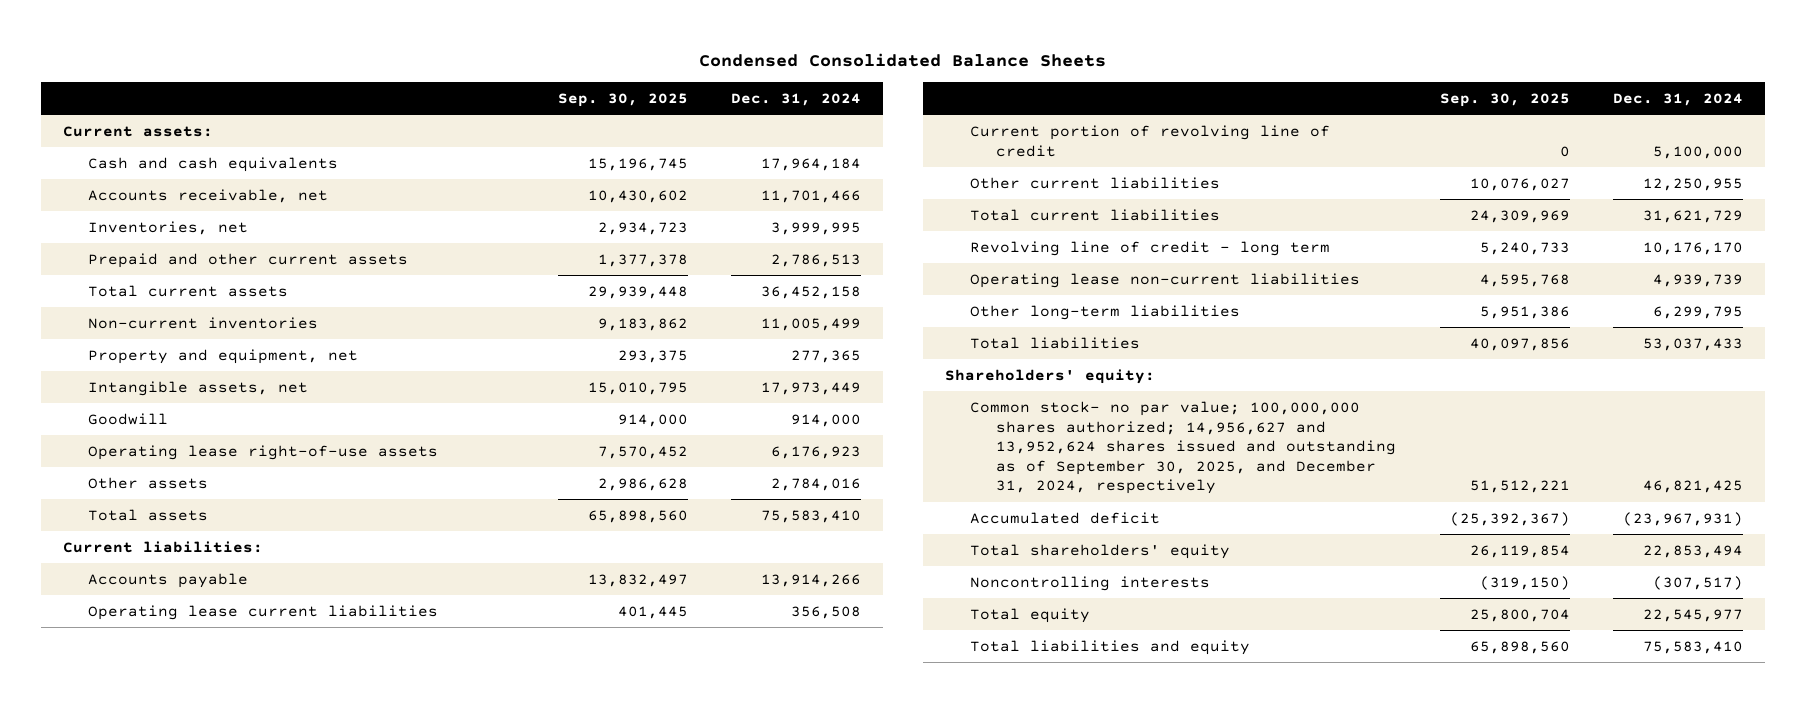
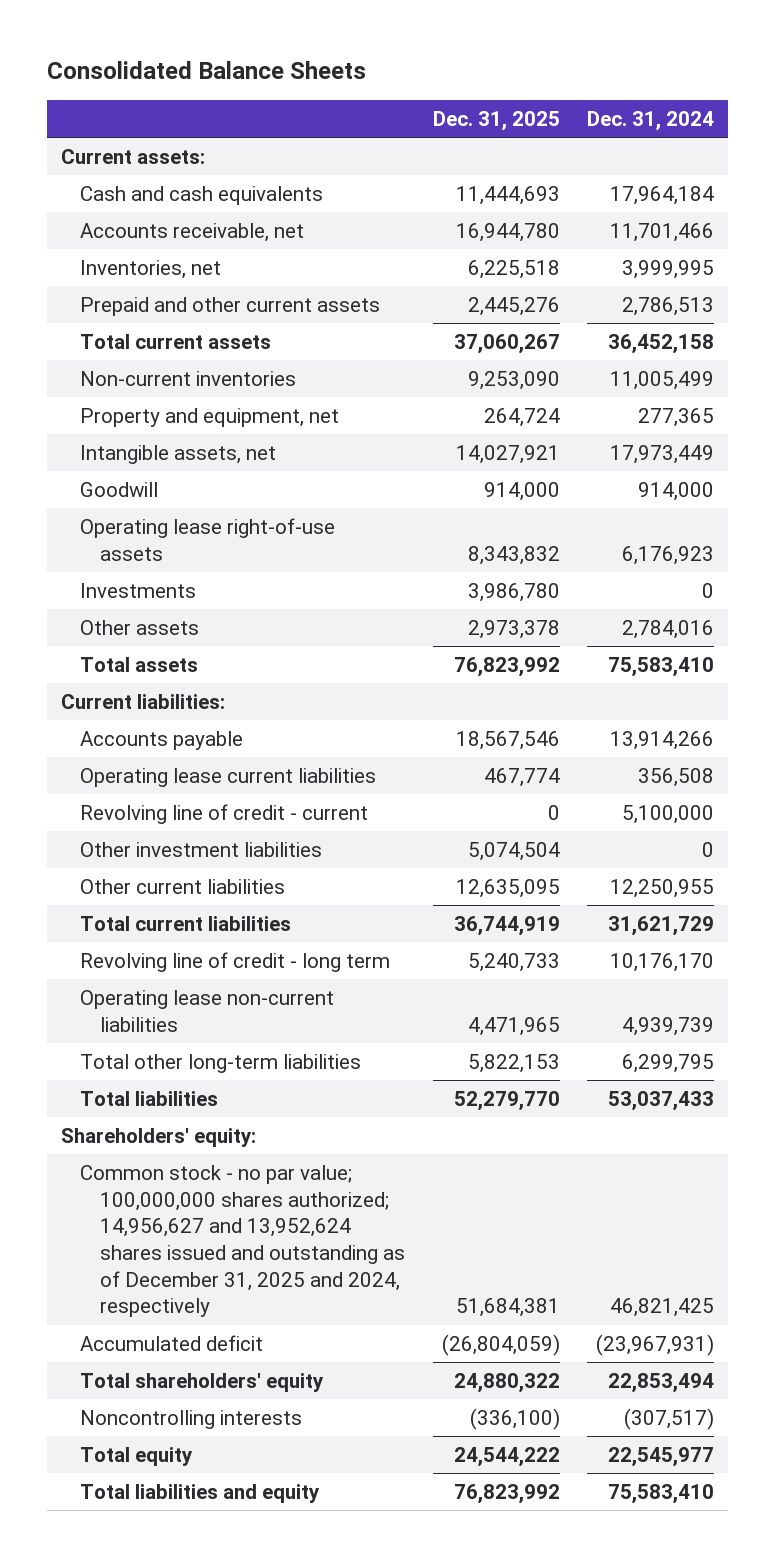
[699,52,1107,67] Condensed Consolidated Balance Sheets -> [46,61,366,80] Consolidated Balance Sheets
[557,92,688,107] Sep. 30, 2025 -> none
none -> [432,110,560,131] Dec. 31, 2025
none -> [80,583,197,599] Investments
[970,124,1331,157] Current portion of revolving line of credit -> [80,804,369,825] Revolving line of credit - current
none -> [80,842,323,858] Other investment liabilities
[970,304,1241,320] Other long-term liabilities -> [80,1054,362,1074] Total other long-term liabilities
[970,400,1396,495] Common stock- no par value; 100,000,000 shares authorized; 14,956,627 and 13,952,624 shares issued and outstanding as of September 30, 2025, and December 31, 2024, respectively -> [80,1165,405,1318] Common stock - no par value; 100,000,000 shares authorized; 14,956,627 and 13,952,624 shares issued and outstanding as of December 31, 2025 and 2024, respectively

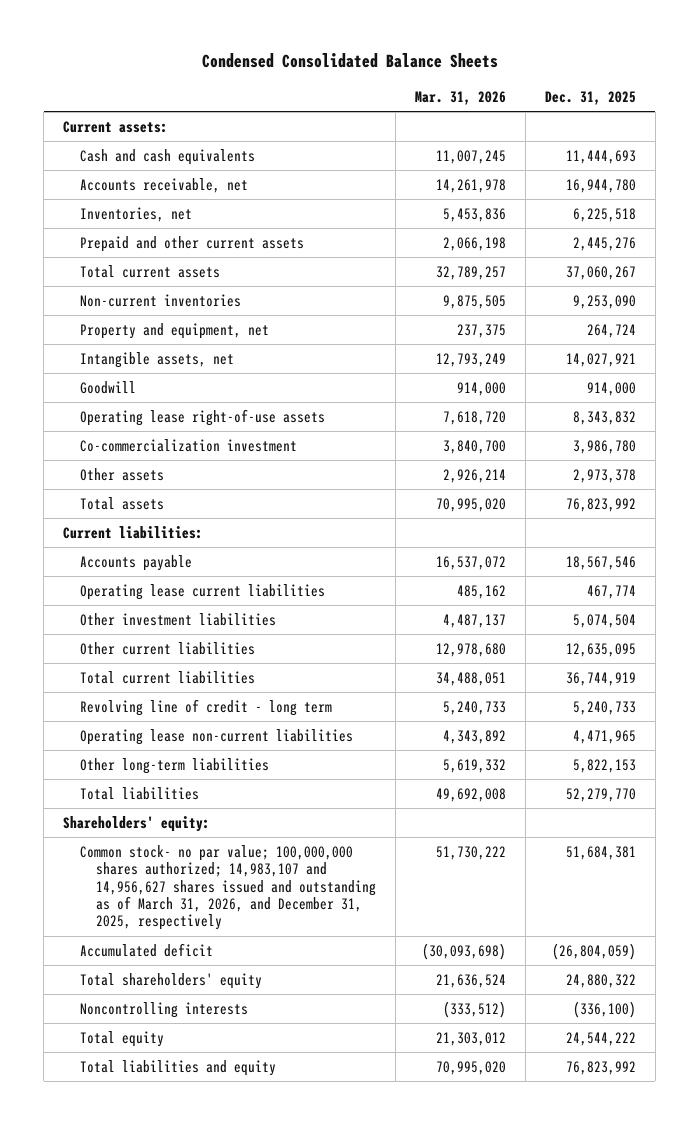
[46,61,366,80] Consolidated Balance Sheets -> [201,53,498,69] Condensed Consolidated Balance Sheets
[587,110,715,131] Dec. 31, 2024 -> none
none -> [415,90,507,105] Mar. 31, 2026
[80,583,197,599] Investments -> [79,438,297,452] Co-commercialization investment
[80,804,369,825] Revolving line of credit - current -> none
[80,1054,362,1074] Total other long-term liabilities -> [79,757,269,774] Other long-term liabilities
[80,1165,405,1318] Common stock - no par value; 100,000,000 shares authorized; 14,956,627 and 13,952,624 shares issued and outstanding as of December 31, 2025 and 2024, respectively -> [79,844,377,931] Common stock- no par value; 100,000,000 shares authorized; 14,983,107 and 14,956,627 shares issued and outstanding as of March 31, 2026, and December 31, 2025, respectively

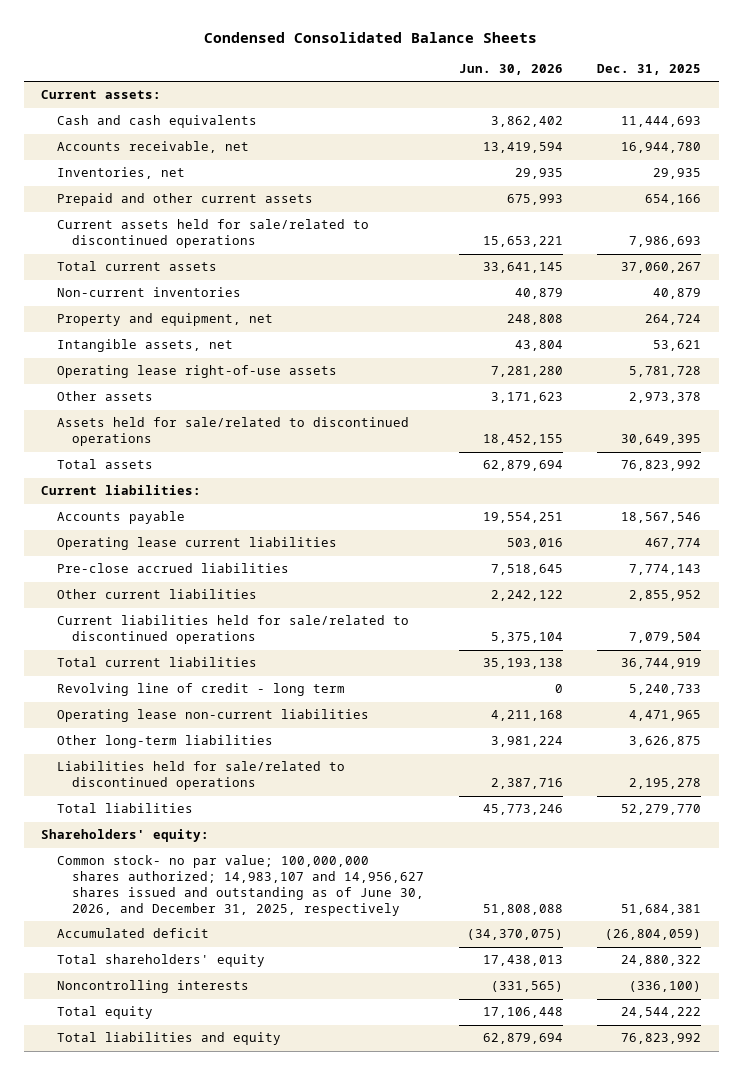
[415,90,507,105] Mar. 31, 2026 -> none
none -> [458,63,563,75] Jun. 30, 2026
[573,207,637,222] 6,225,518 -> [653,168,702,180] 29,935
[573,236,637,251] 2,445,276 -> [645,194,702,206] 654,166
none -> [56,219,369,249] Current assets held for sale/related to discontinued operations
[573,294,637,309] 9,253,090 -> [653,288,702,300] 40,879
[79,380,136,394] Goodwill -> none
[79,438,297,452] Co-commercialization investment -> none
[566,352,637,367] 14,027,921 -> [653,340,702,352] 53,621
[573,410,637,425] 8,343,832 -> [629,366,702,378] 5,781,728
none -> [56,417,409,447] Assets held for sale/related to discontinued operations
[79,612,276,626] Other investment liabilities -> none
none -> [56,563,289,574] Pre-close accrued liabilities
[566,642,637,657] 12,635,095 -> [629,590,702,602] 2,855,952
none -> [56,615,409,645] Current liabilities held for sale/related to discontinued operations
[573,758,637,773] 5,822,153 -> [629,736,702,748] 3,626,875
none -> [56,761,345,791] Liabilities held for sale/related to discontinued operations
[79,844,377,931] Common stock- no par value; 100,000,000 shares authorized; 14,983,107 and 14,956,627 shares issued and outstanding as of March 31, 2026, and December 31, 2025, respectively -> [56,855,424,917] Common stock- no par value; 100,000,000 shares authorized; 14,983,107 and 14,956,627 shares issued and outstanding as of June 30, 2026, and December 31, 2025, respectively

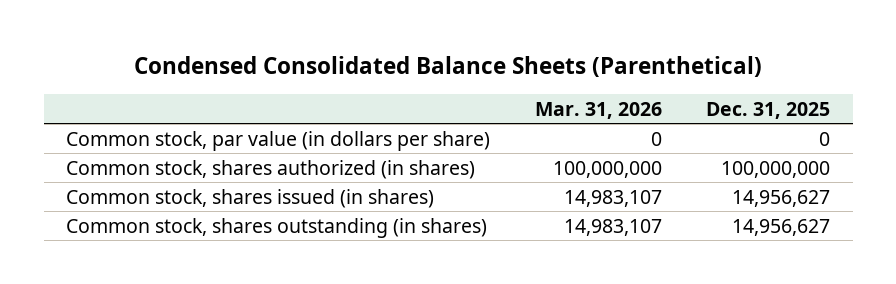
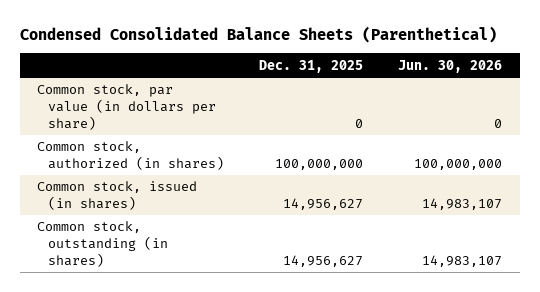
[534,101,662,119] Mar. 31, 2026 -> none
none -> [398,59,503,73] Jun. 30, 2026
[65,159,475,179] Common stock, shares authorized (in shares) -> [37,141,225,171] Common stock, authorized (in shares)
[65,188,434,208] Common stock, shares issued (in shares) -> [37,181,198,211] Common stock, issued (in shares)
[65,217,487,238] Common stock, shares outstanding (in shares) -> [37,221,169,267] Common stock, outstanding (in shares)

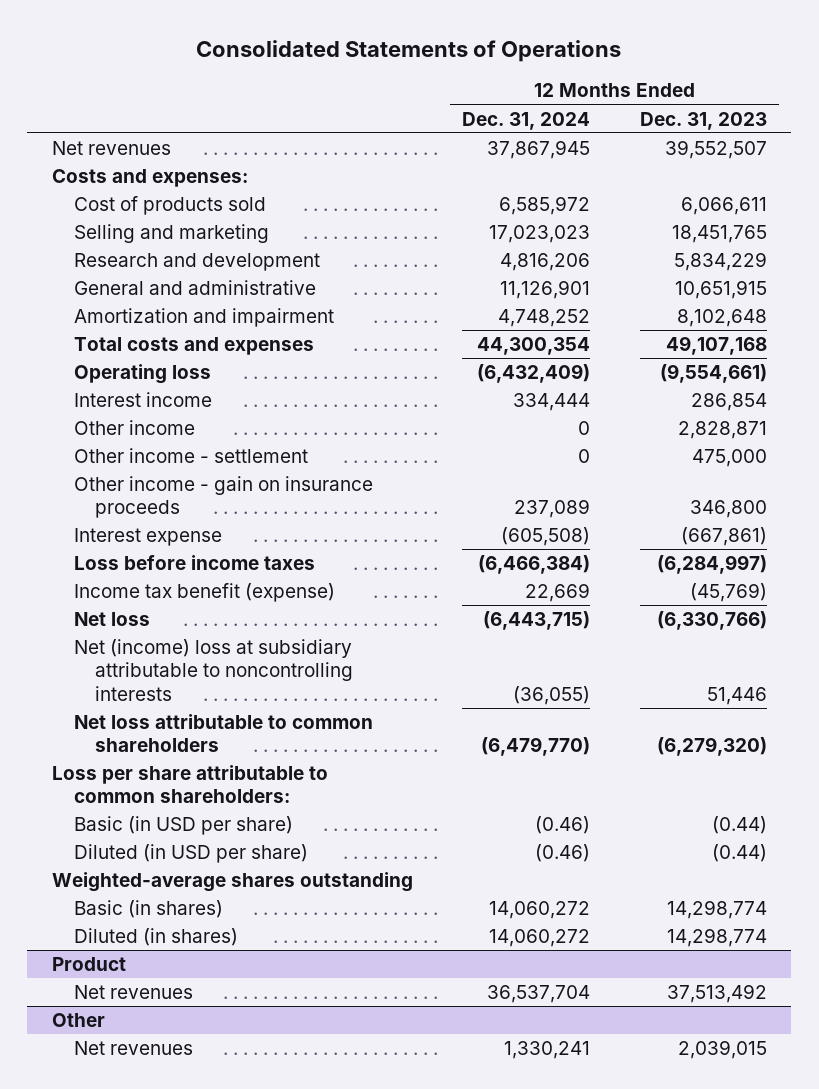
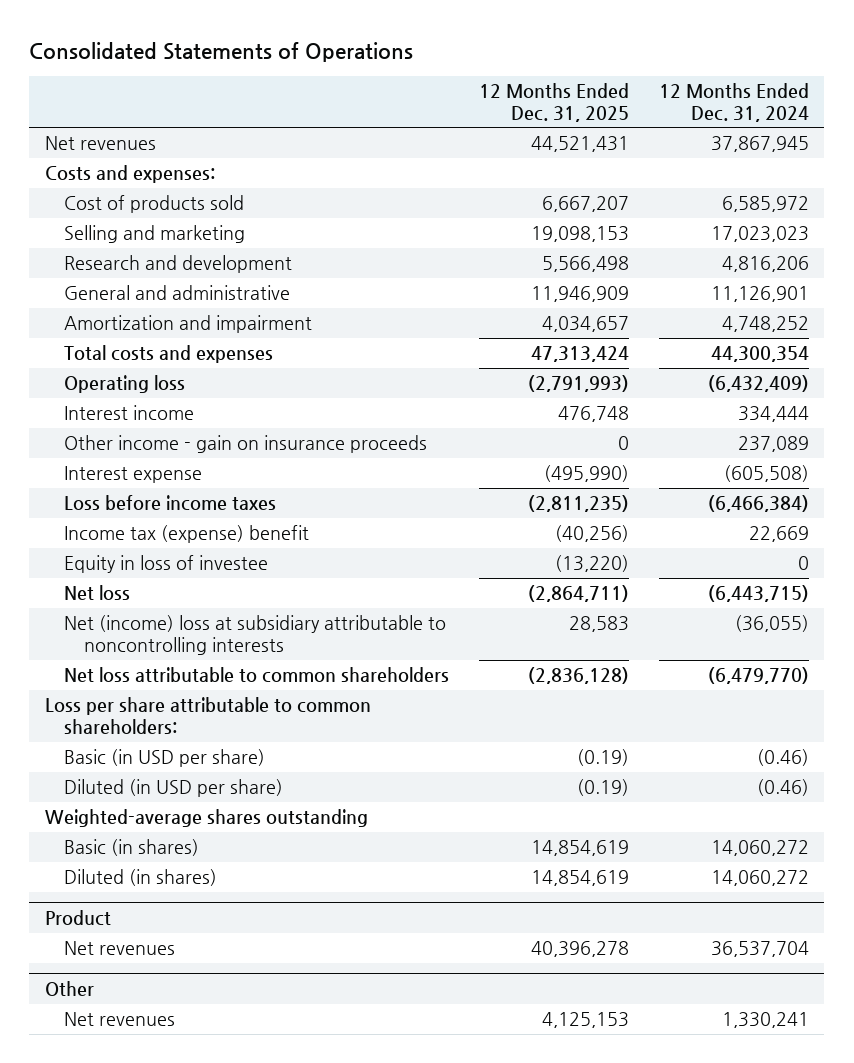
[639,111,767,130] Dec. 31, 2023 -> none
none -> [479,82,630,122] 12 Months Ended Dec. 31, 2025
[73,420,195,436] Other income -> none
[73,448,308,464] Other income - settlement -> none
[73,583,335,603] Income tax benefit (expense) -> [64,525,310,544] Income tax (expense) benefit
none -> [64,555,269,574] Equity in loss of investee

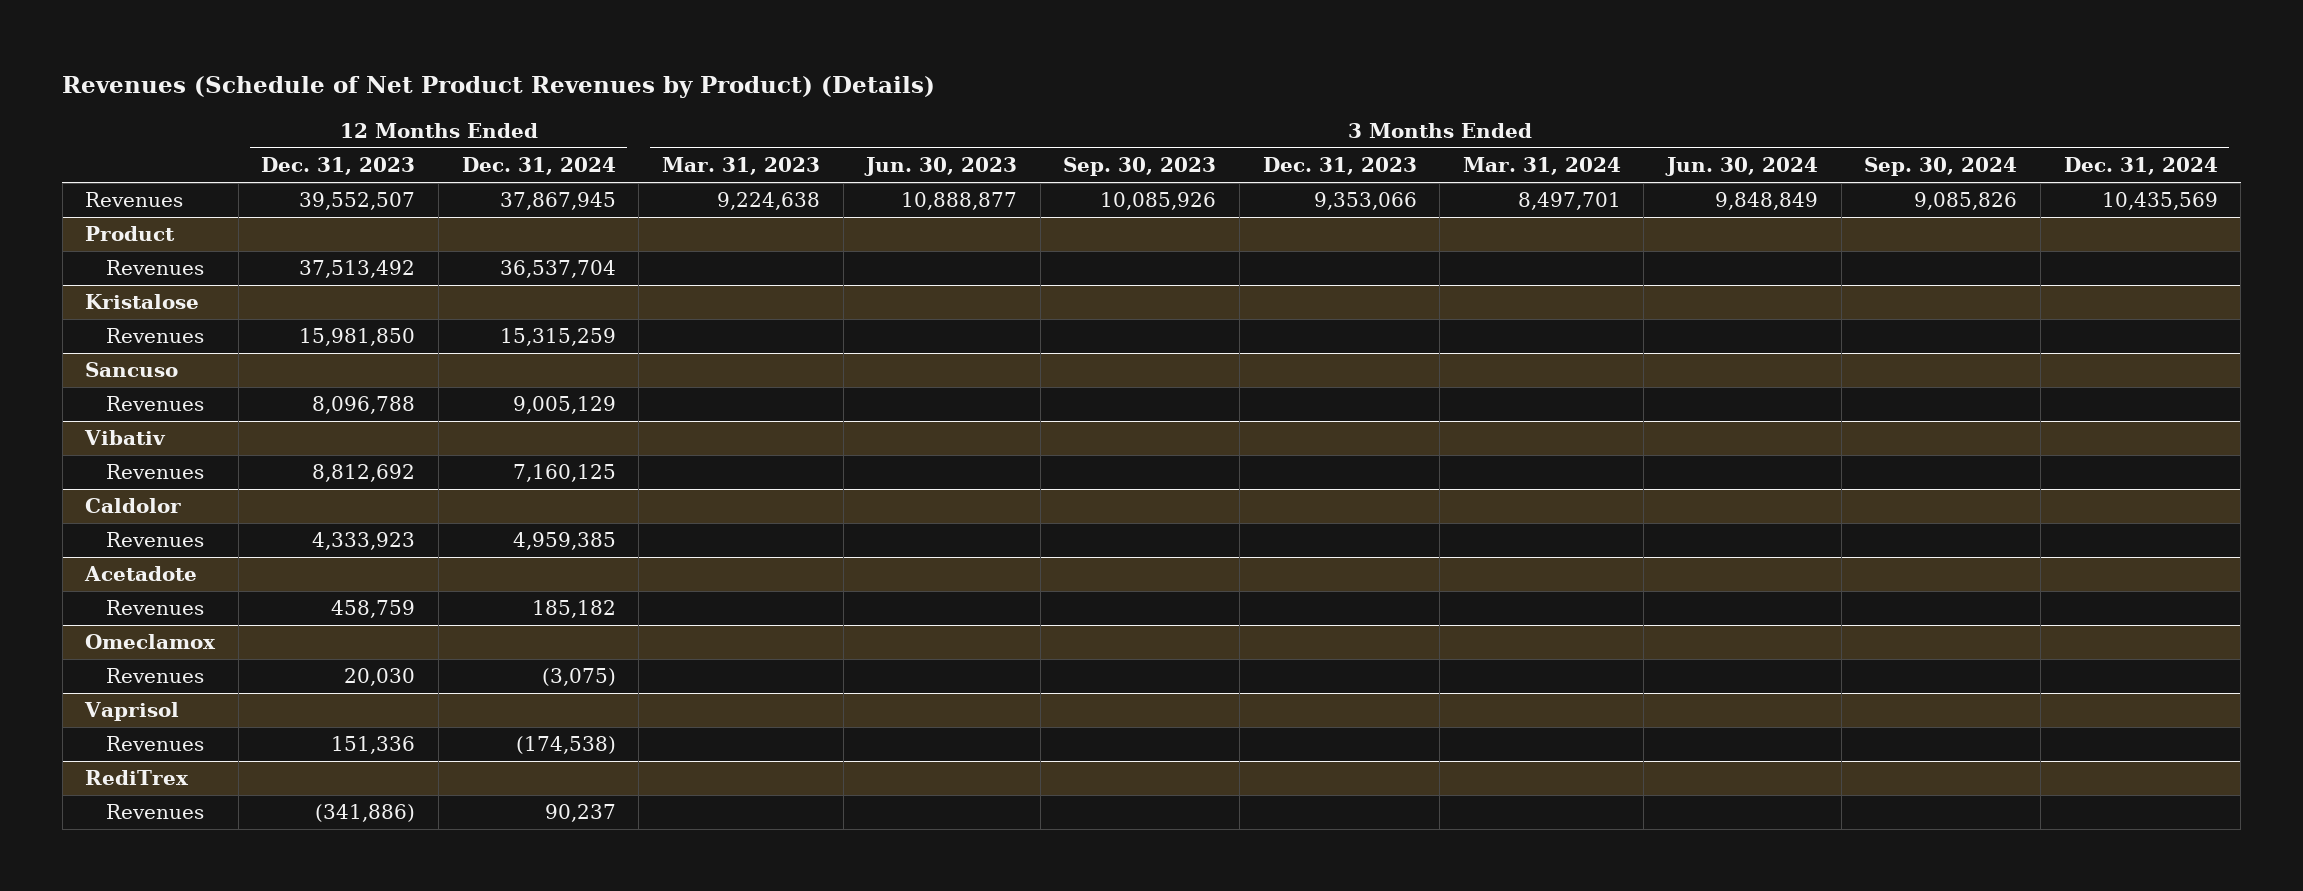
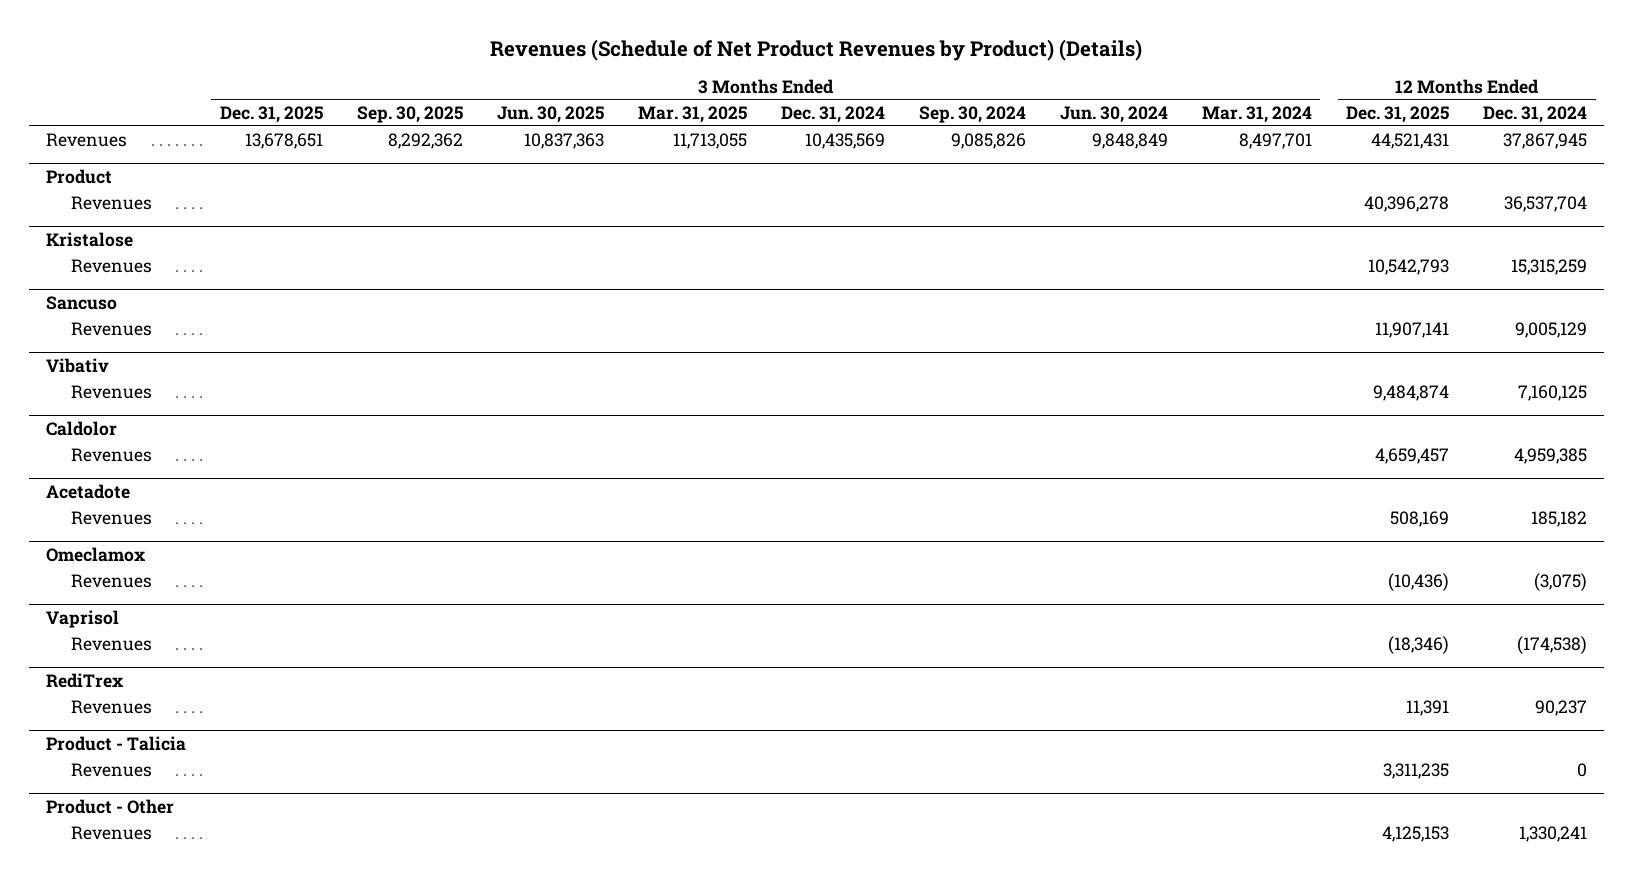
[261,157,416,176] Dec. 31, 2023 -> none
[661,157,820,176] Mar. 31, 2023 -> none
[864,157,1018,177] Jun. 30, 2023 -> none
[1063,157,1217,177] Sep. 30, 2023 -> none
[1262,157,1417,176] Dec. 31, 2023 -> none
none -> [219,106,323,124] Dec. 31, 2025
none -> [356,106,463,124] Sep. 30, 2025
none -> [496,106,604,124] Jun. 30, 2025
none -> [637,106,747,124] Mar. 31, 2025
none -> [1346,106,1450,124] Dec. 31, 2025
none -> [45,735,186,751] Product - Talicia
none -> [70,763,152,778] Revenues
none -> [45,798,174,814] Product - Other
none -> [70,826,152,841] Revenues

